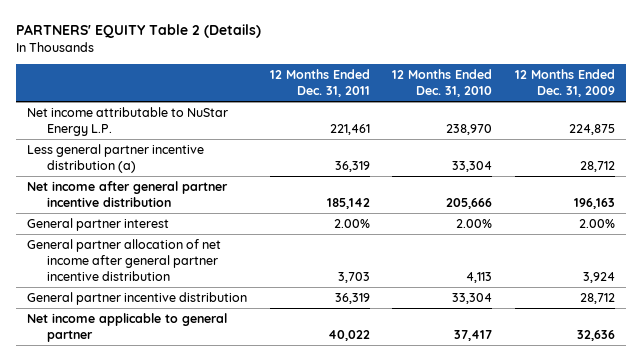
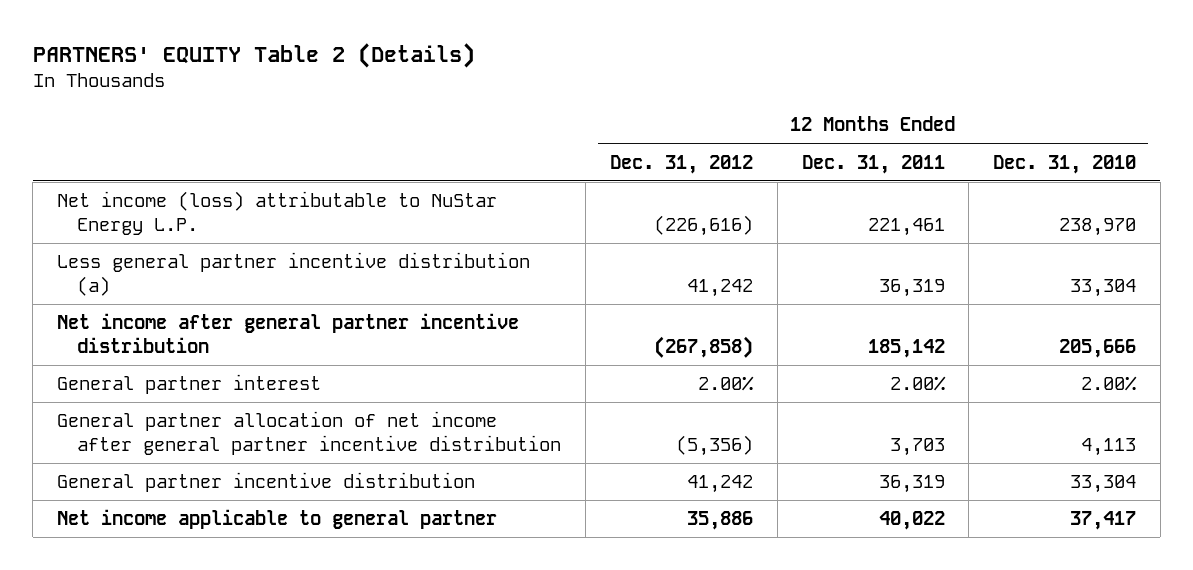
[514,69,615,98] 12 Months Ended Dec. 31, 2009 -> none
none -> [609,154,753,174] Dec. 31, 2012
[27,106,229,136] Net income attributable to NuStar Energy L.P. -> [57,191,498,235] Net income (loss) attributable to NuStar Energy L.P.

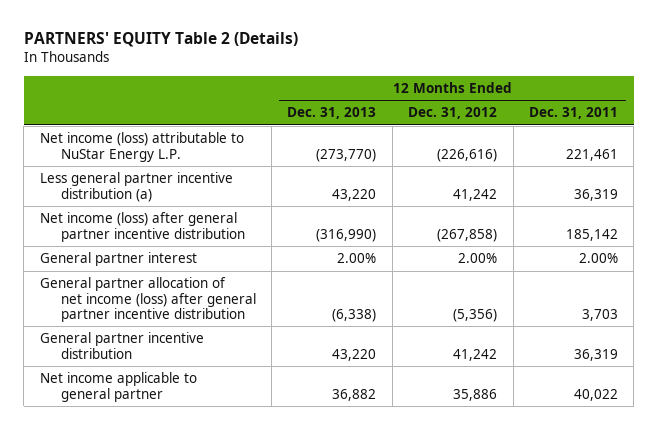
[993,154,1137,174] Dec. 31, 2010 -> none
none -> [287,107,377,120] Dec. 31, 2013
[57,313,520,353] Net income after general partner incentive distribution -> [39,212,245,242] Net income (loss) after general partner incentive distribution
[57,411,562,455] General partner allocation of net income after general partner incentive distribution -> [39,277,256,322] General partner allocation of net income (loss) after general partner incentive distribution

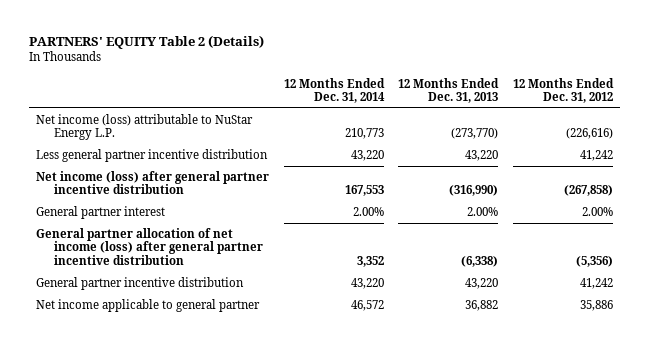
[528,107,618,120] Dec. 31, 2011 -> none
none -> [283,77,385,104] 12 Months Ended Dec. 31, 2014
[39,172,233,202] Less general partner incentive distribution (a) -> [36,149,269,163] Less general partner incentive distribution

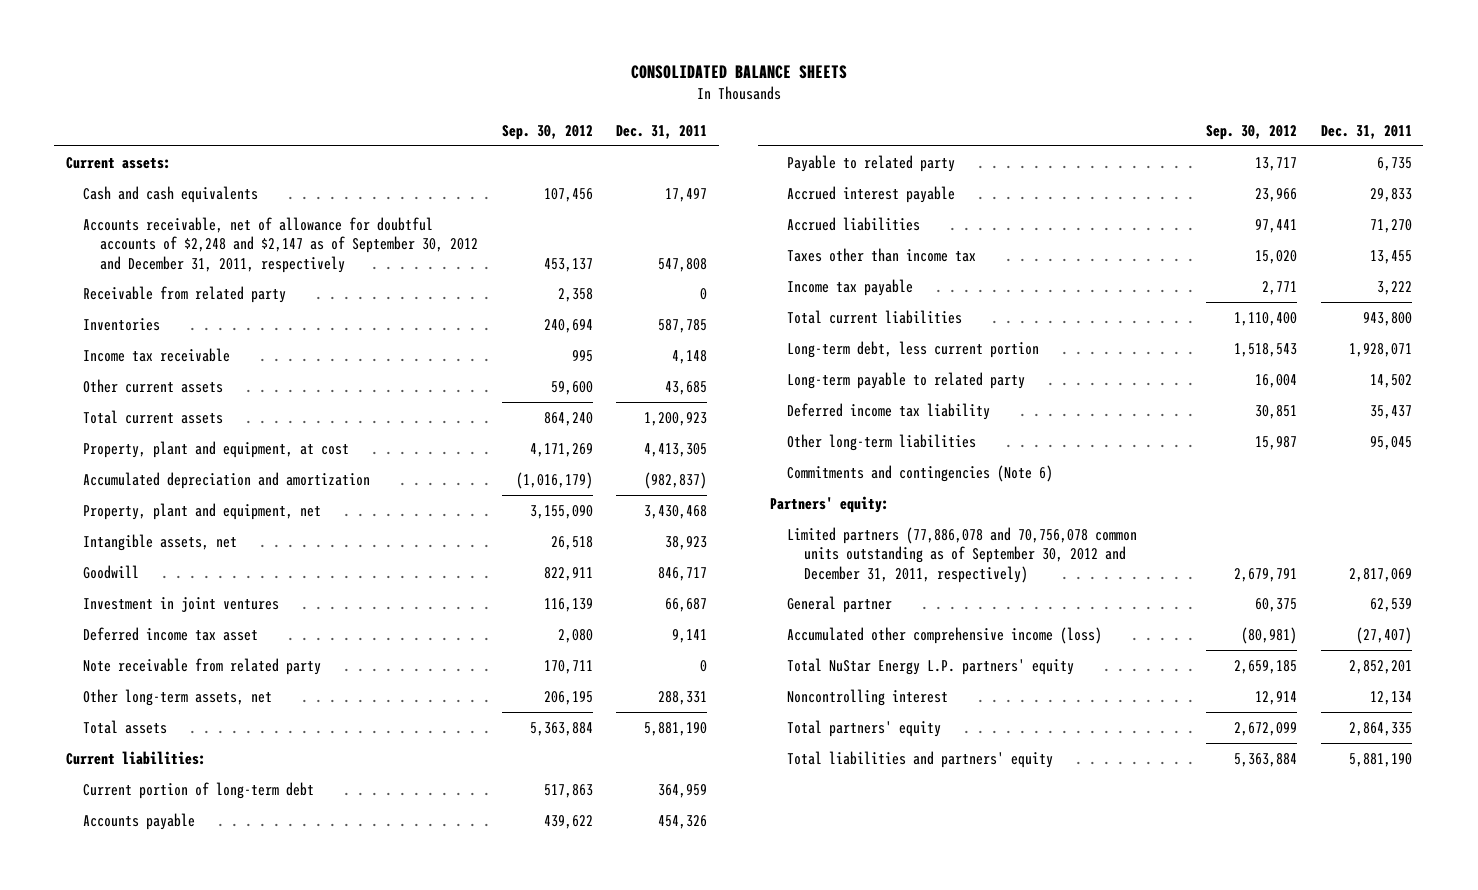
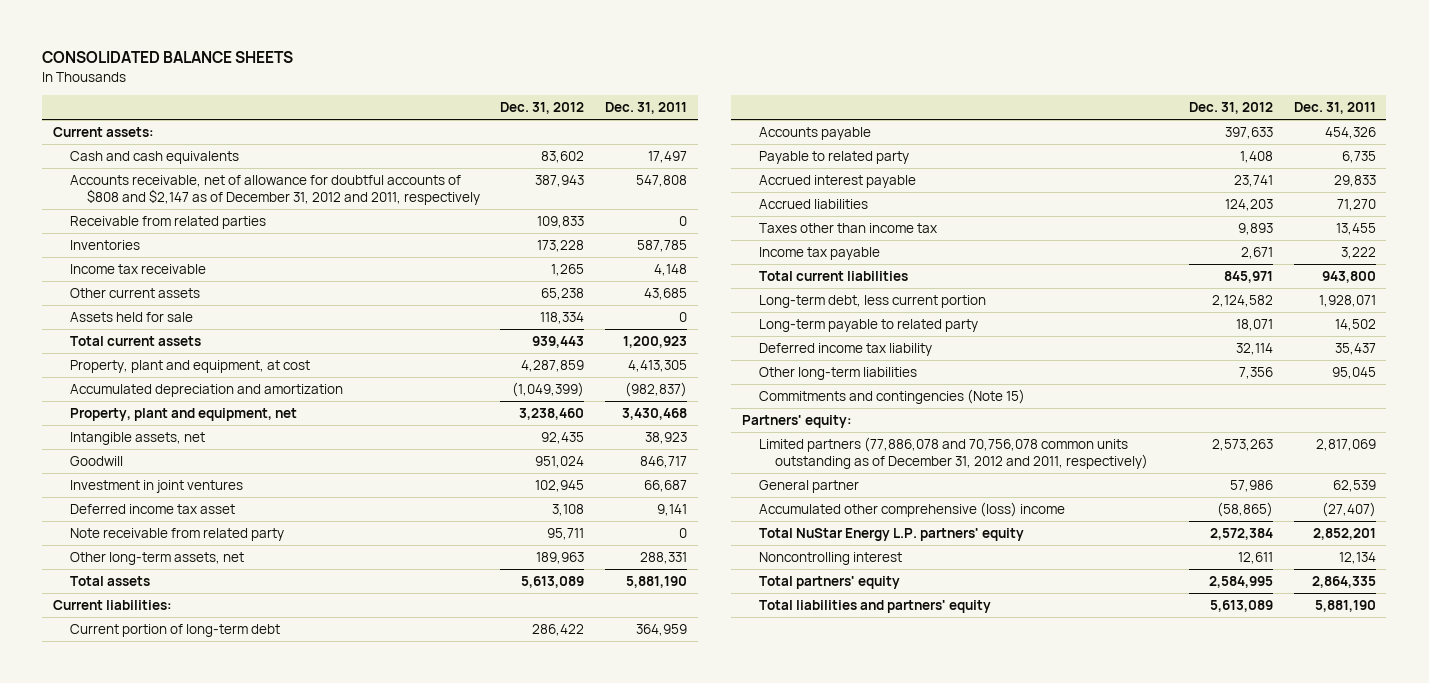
[501,124,593,140] Sep. 30, 2012 -> none
none -> [500,102,585,115] Dec. 31, 2012
[83,216,479,273] Accounts receivable, net of allowance for doubtful accounts of $2,248 and $2,147 as of September 30, 2012 and December 31, 2011, respectively -> [69,175,480,205] Accounts receivable, net of allowance for doubtful accounts of $808 and $2,147 as of December 31, 2012 and 2011, respectively
[83,285,287,303] Receivable from related party -> [69,216,266,230] Receivable from related parties
none -> [69,312,193,323] Assets held for sale
[787,464,1054,482] Commitments and contingencies (Note 6) -> [758,389,1025,405] Commitments and contingencies (Note 15)
[787,526,1138,583] Limited partners (77,886,078 and 70,756,078 common units outstanding as of September 30, 2012 and December 31, 2011, respectively) -> [758,437,1149,469] Limited partners (77,886,078 and 70,756,078 common units outstanding as of December 31, 2012 and 2011, respectively)
[787,626,1103,644] Accumulated other comprehensive income (loss) -> [758,502,1065,518] Accumulated other comprehensive (loss) income

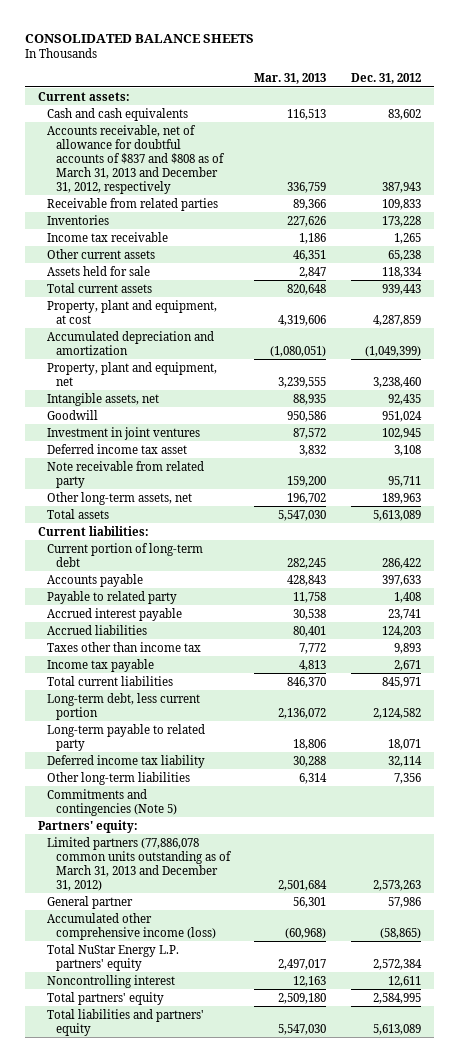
[605,102,688,115] Dec. 31, 2011 -> none
none -> [254,73,327,85] Mar. 31, 2013
[69,175,480,205] Accounts receivable, net of allowance for doubtful accounts of $808 and $2,147 as of December 31, 2012 and 2011, respectively -> [46,124,225,194] Accounts receivable, net of allowance for doubtful accounts of $837 and $808 as of March 31, 2013 and December 31, 2012, respectively
[758,389,1025,405] Commitments and contingencies (Note 15) -> [46,788,177,816] Commitments and contingencies (Note 5)
[758,437,1149,469] Limited partners (77,886,078 and 70,756,078 common units outstanding as of December 31, 2012 and 2011, respectively) -> [46,836,232,891] Limited partners (77,886,078 common units outstanding as of March 31, 2013 and December 31, 2012)
[758,502,1065,518] Accumulated other comprehensive (loss) income -> [46,912,216,940] Accumulated other comprehensive income (loss)

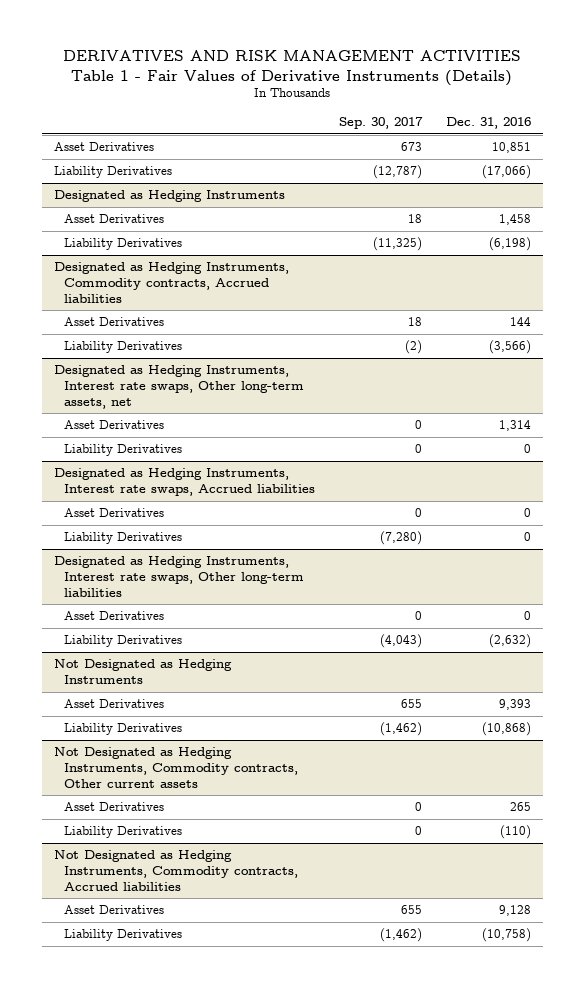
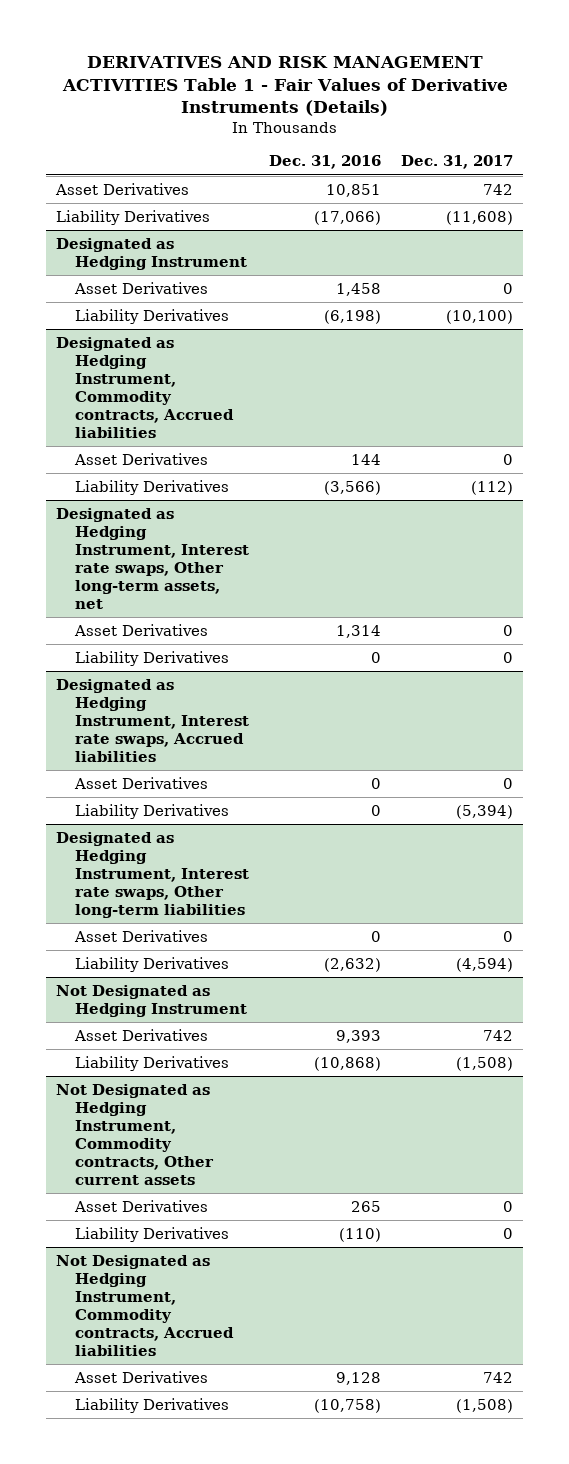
[339,117,424,130] Sep. 30, 2017 -> none
none -> [401,155,514,170] Dec. 31, 2017
[53,190,285,203] Designated as Hedging Instruments -> [55,237,247,270] Designated as Hedging Instrument
[53,262,289,303] Designated as Hedging Instruments, Commodity contracts, Accrued liabilities -> [55,336,234,438] Designated as Hedging Instrument, Commodity contracts, Accrued liabilities
[53,365,305,409] Designated as Hedging Instruments, Interest rate swaps, Other long-term assets, net -> [55,507,249,609] Designated as Hedging Instrument, Interest rate swaps, Other long-term assets, net
[53,468,316,496] Designated as Hedging Instruments, Interest rate swaps, Accrued liabilities -> [55,678,249,762] Designated as Hedging Instrument, Interest rate swaps, Accrued liabilities
[53,556,305,597] Designated as Hedging Instruments, Interest rate swaps, Other long-term liabilities -> [55,831,249,918] Designated as Hedging Instrument, Interest rate swaps, Other long-term liabilities
[53,659,232,684] Not Designated as Hedging Instruments -> [55,984,247,1017] Not Designated as Hedging Instrument
[53,747,299,788] Not Designated as Hedging Instruments, Commodity contracts, Other current assets -> [55,1083,214,1185] Not Designated as Hedging Instrument, Commodity contracts, Other current assets
[53,850,299,891] Not Designated as Hedging Instruments, Commodity contracts, Accrued liabilities -> [55,1254,234,1356] Not Designated as Hedging Instrument, Commodity contracts, Accrued liabilities

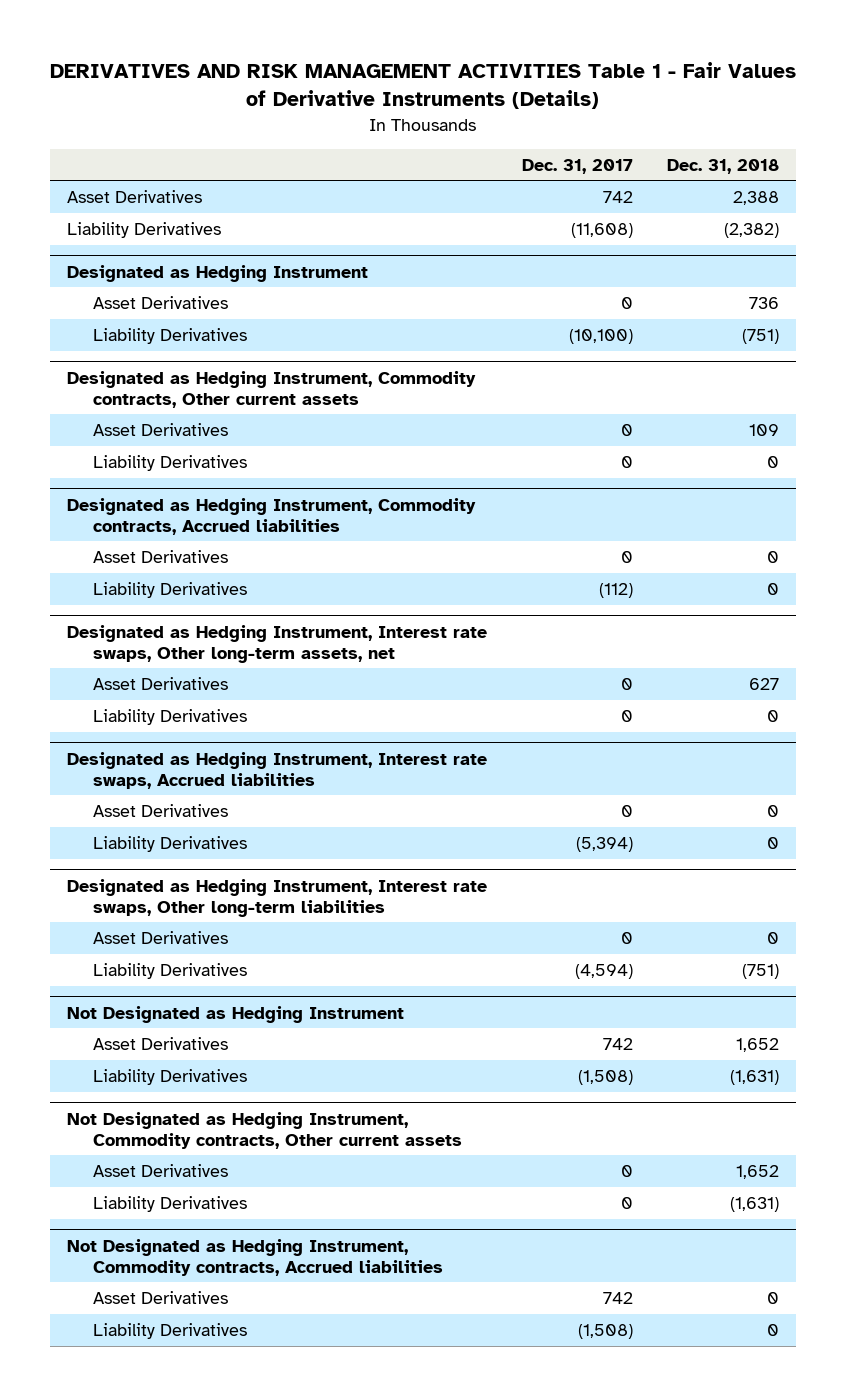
[269,155,382,170] Dec. 31, 2016 -> none
none -> [667,158,780,174] Dec. 31, 2018
none -> [67,370,477,408] Designated as Hedging Instrument, Commodity contracts, Other current assets
none -> [93,423,229,437] Asset Derivatives
none -> [93,455,248,472] Liability Derivatives

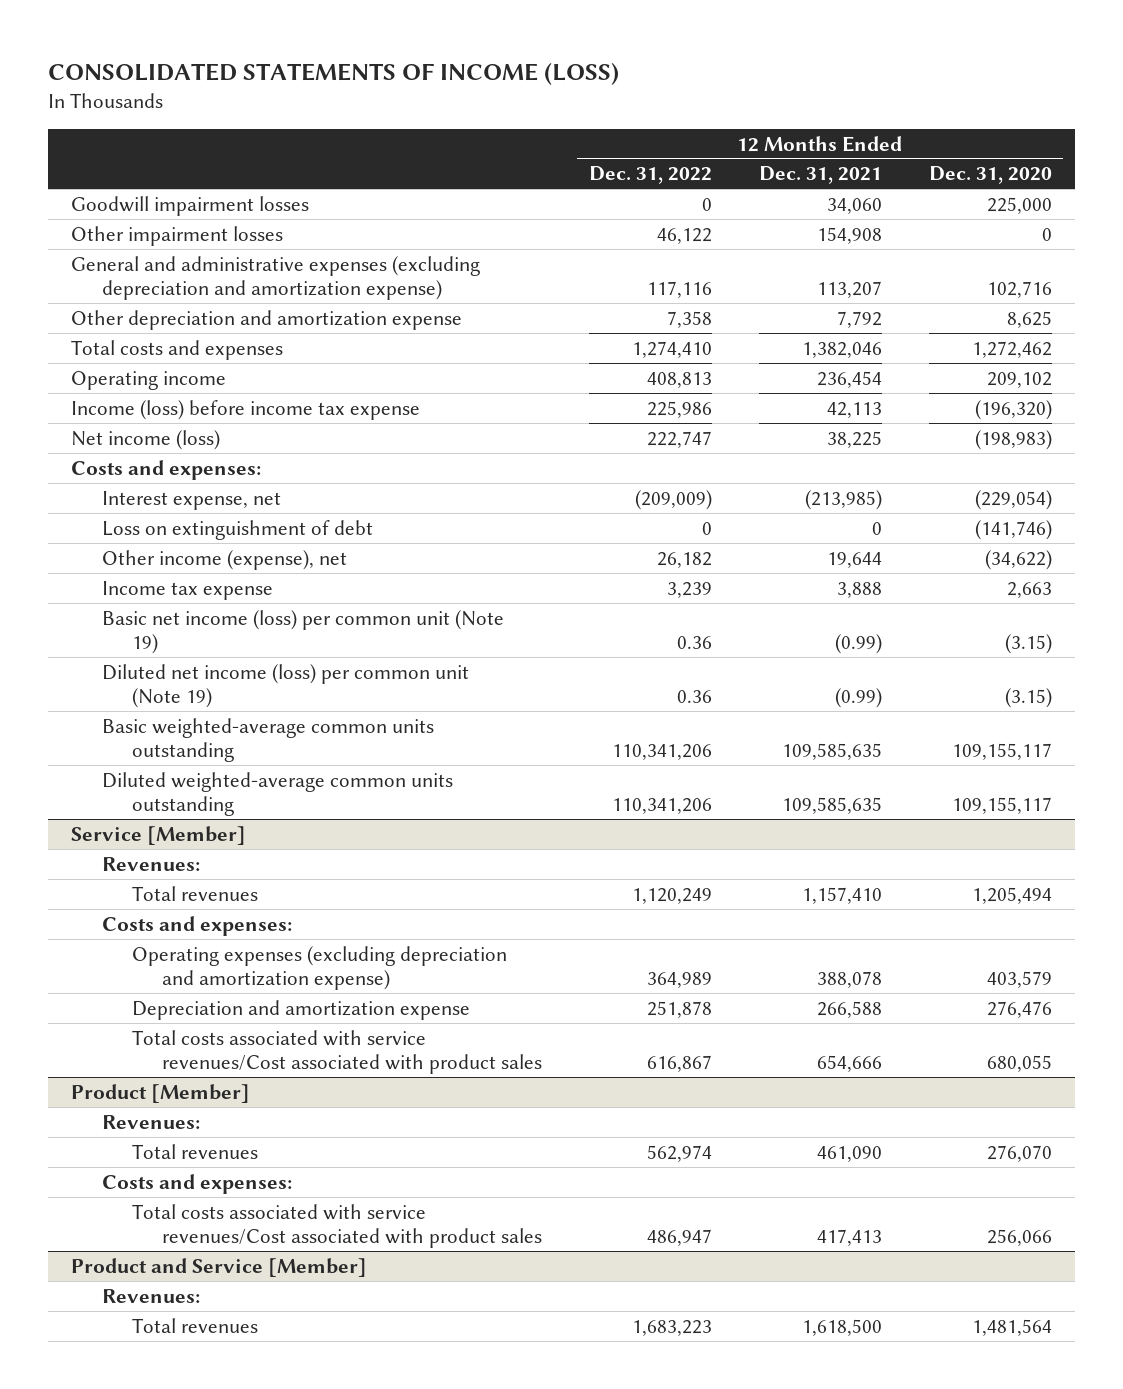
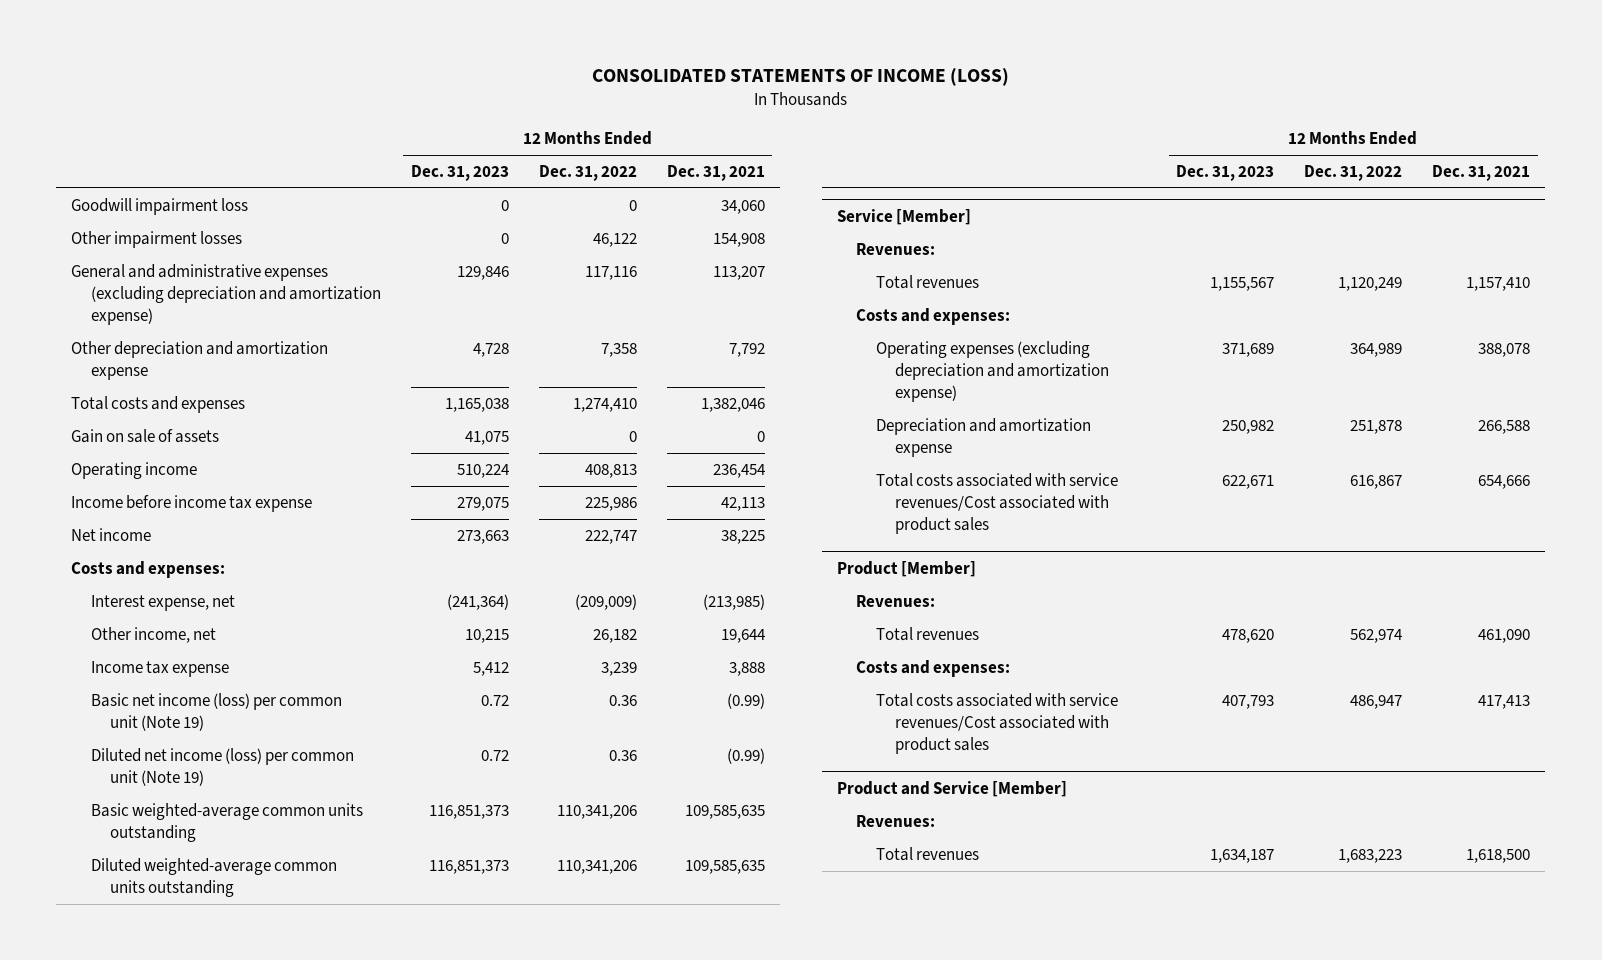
[928,166,1052,185] Dec. 31, 2020 -> none
none -> [410,165,509,182] Dec. 31, 2023
[71,195,310,216] Goodwill impairment losses -> [71,198,249,216] Goodwill impairment loss
none -> [71,429,220,444] Gain on sale of assets
[71,399,421,420] Income (loss) before income tax expense -> [71,495,313,513] Income before income tax expense
[71,429,221,450] Net income (loss) -> [71,528,152,542] Net income
[101,519,373,540] Loss on extinguishment of debt -> none
[101,549,347,570] Other income (expense), net -> [90,627,216,644] Other income, net

